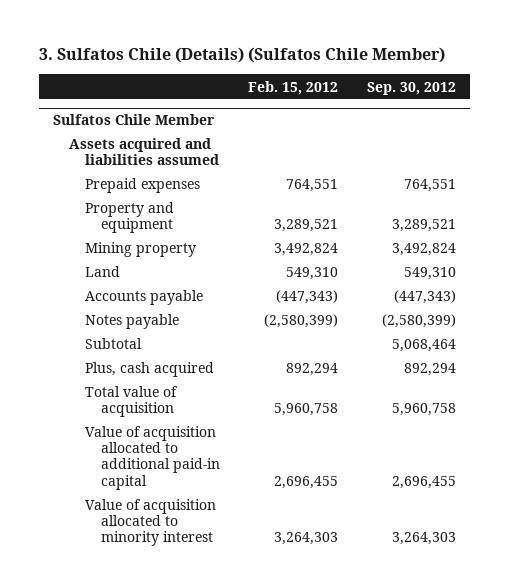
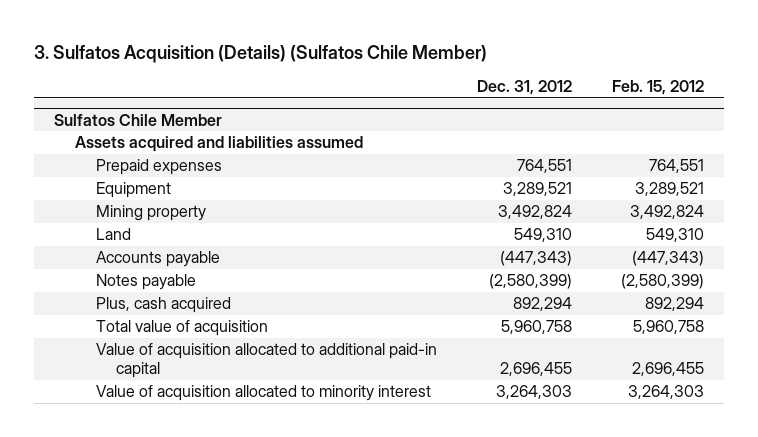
[38,47,445,64] 3. Sulfatos Chile (Details) (Sulfatos Chile Member) -> [34,44,488,63] 3. Sulfatos Acquisition (Details) (Sulfatos Chile Member)
[366,81,456,95] Sep. 30, 2012 -> none
none -> [476,80,572,96] Dec. 31, 2012
[84,202,174,234] Property and equipment -> [95,182,171,199] Equipment
[84,338,142,350] Subtotal -> none

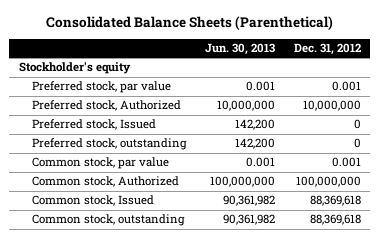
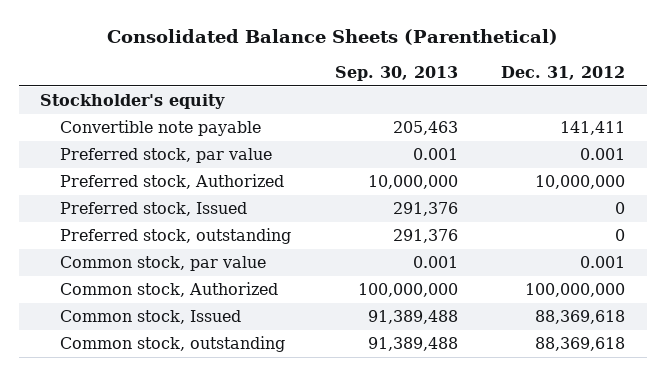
[204,43,275,56] Jun. 30, 2013 -> none
none -> [334,66,458,82] Sep. 30, 2013
none -> [60,120,262,137] Convertible note payable

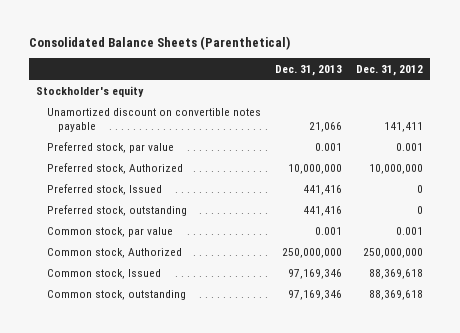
[334,66,458,82] Sep. 30, 2013 -> none
none -> [275,64,343,76] Dec. 31, 2013
[60,120,262,137] Convertible note payable -> [47,107,262,132] Unamortized discount on convertible notes payable
[524,283,625,298] 100,000,000 -> [363,247,424,258] 250,000,000

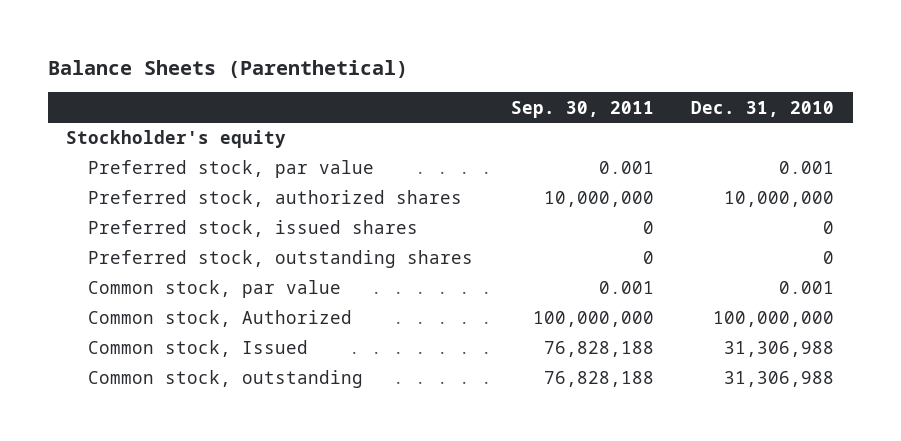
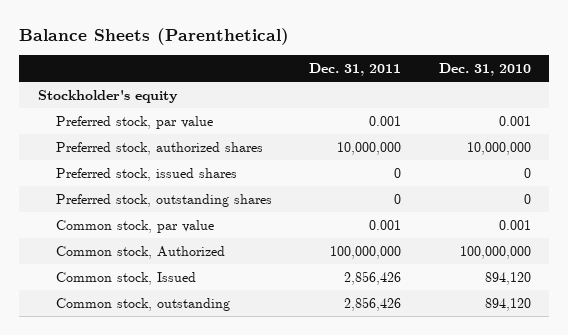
[510,100,654,118] Sep. 30, 2011 -> none
none -> [309,63,402,77] Dec. 31, 2011
[724,341,835,358] 31,306,988 -> [484,271,531,285] 894,120
[724,371,835,388] 31,306,988 -> [484,297,531,311] 894,120

